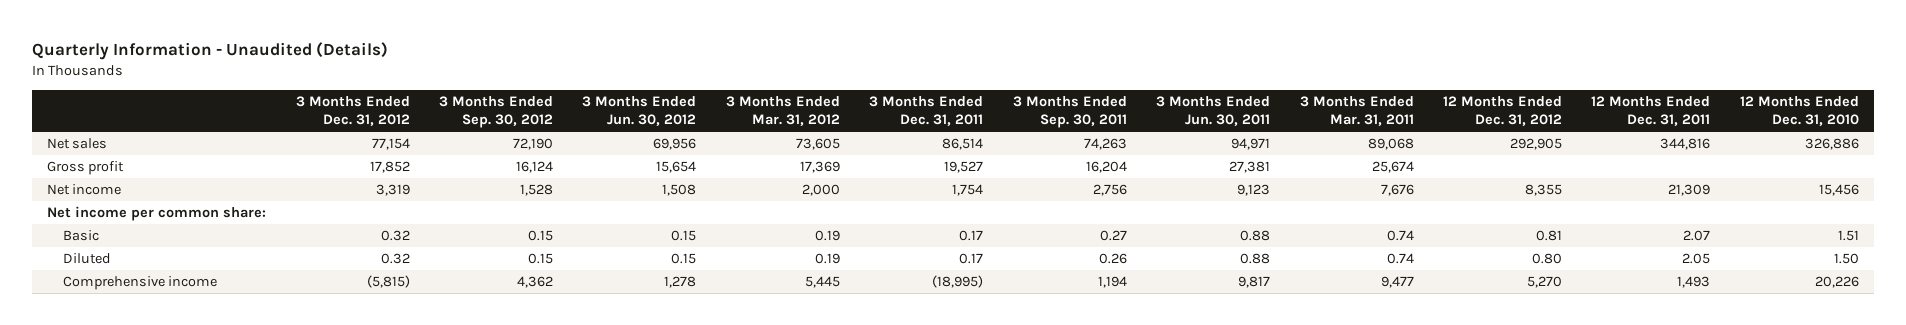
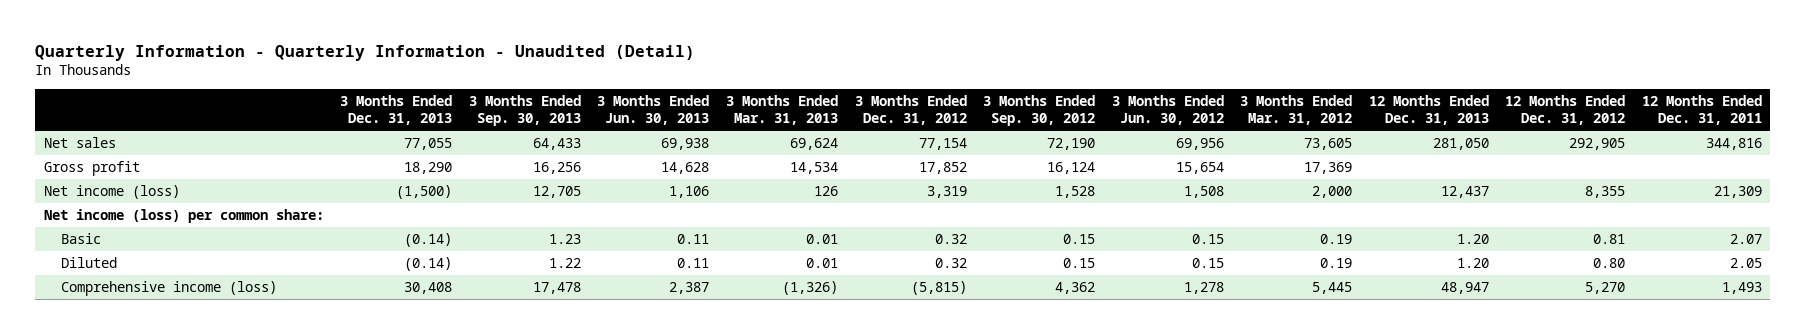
[32,42,389,61] Quarterly Information - Unaudited (Details) -> [35,44,696,61] Quarterly Information - Quarterly Information - Unaudited (Detail)
[869,95,984,127] 3 Months Ended Dec. 31, 2011 -> none
[1012,95,1127,129] 3 Months Ended Sep. 30, 2011 -> none
[1156,95,1271,127] 3 Months Ended Jun. 30, 2011 -> none
[1299,95,1414,127] 3 Months Ended Mar. 31, 2011 -> none
[1739,95,1859,127] 12 Months Ended Dec. 31, 2010 -> none
none -> [340,95,453,126] 3 Months Ended Dec. 31, 2013
none -> [468,95,581,127] 3 Months Ended Sep. 30, 2013
none -> [597,95,710,126] 3 Months Ended Jun. 30, 2013
none -> [725,95,838,126] 3 Months Ended Mar. 31, 2013
none -> [1368,95,1489,126] 12 Months Ended Dec. 31, 2013
[47,184,122,196] Net income -> [43,185,180,200] Net income (loss)
[47,206,267,222] Net income per common share: -> [43,209,324,224] Net income (loss) per common share:
[62,276,217,291] Comprehensive income -> [61,281,278,297] Comprehensive income (loss)

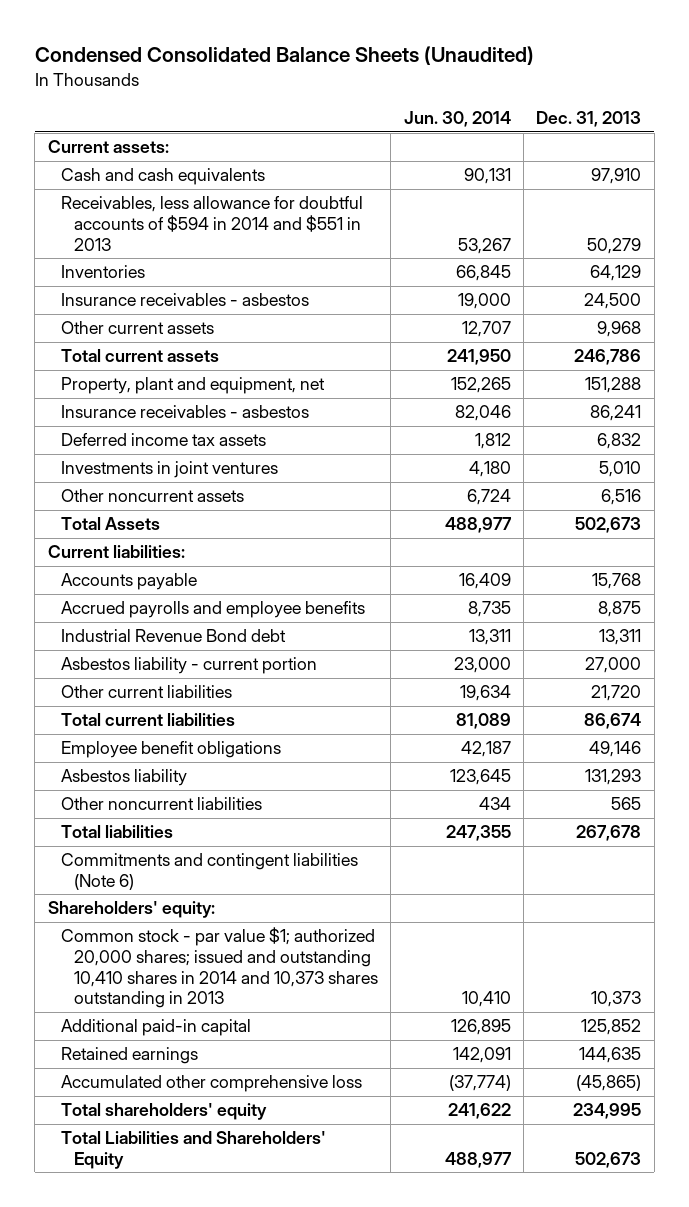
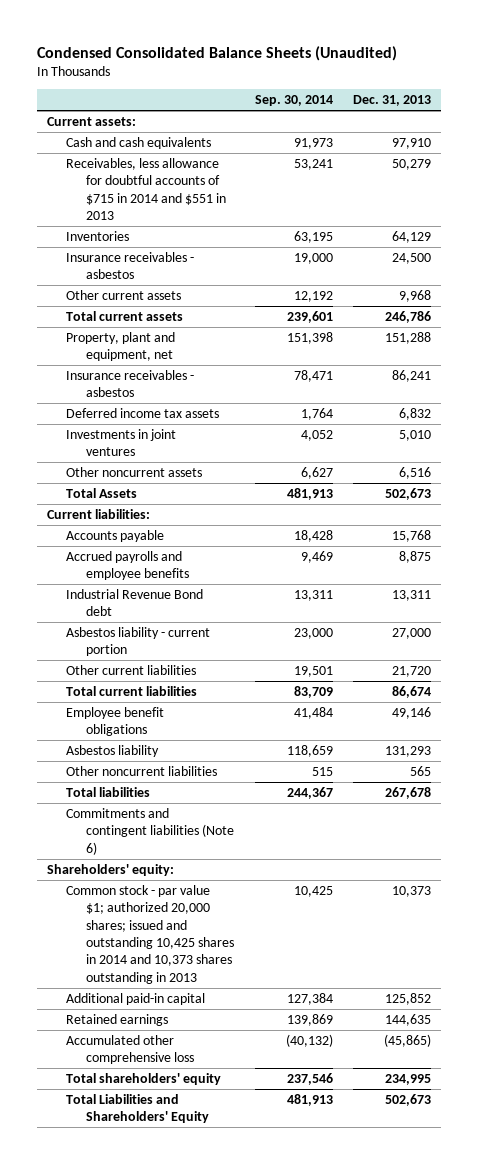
[403,111,511,128] Jun. 30, 2014 -> none
none -> [254,95,333,107] Sep. 30, 2014
[60,196,363,251] Receivables, less allowance for doubtful accounts of $594 in 2014 and $551 in 2013 -> [66,157,227,221] Receivables, less allowance for doubtful accounts of $715 in 2014 and $551 in 2013
[60,927,378,1009] Common stock - par value $1; authorized 20,000 shares; issued and outstanding 10,410 shares in 2014 and 10,373 shares outstanding in 2013 -> [66,884,235,984] Common stock - par value $1; authorized 20,000 shares; issued and outstanding 10,425 shares in 2014 and 10,373 shares outstanding in 2013

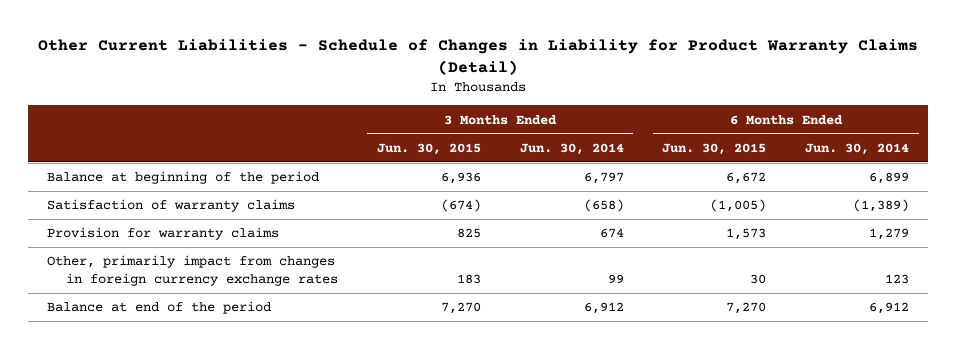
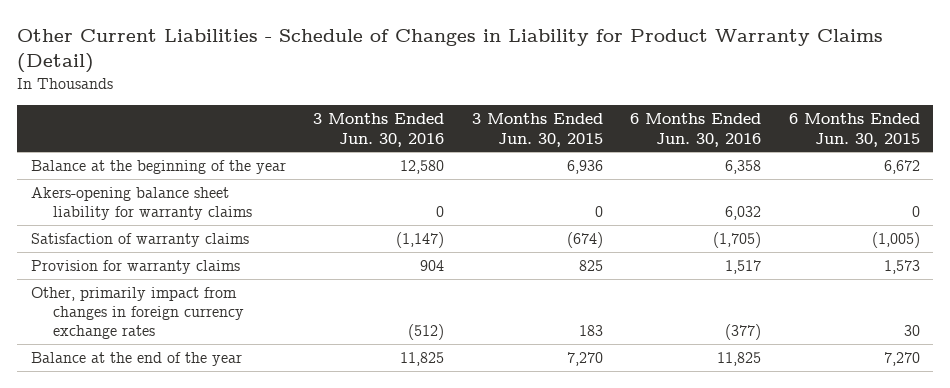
[519,142,624,155] Jun. 30, 2014 -> none
[805,142,910,155] Jun. 30, 2014 -> none
none -> [313,113,445,147] 3 Months Ended Jun. 30, 2016
none -> [630,113,762,147] 6 Months Ended Jun. 30, 2016
[47,171,320,185] Balance at beginning of the period -> [30,160,286,175] Balance at the beginning of the year
none -> [30,187,253,221] Akers-opening balance sheet liability for warranty claims
[47,301,272,315] Balance at end of the period -> [30,352,242,367] Balance at the end of the year

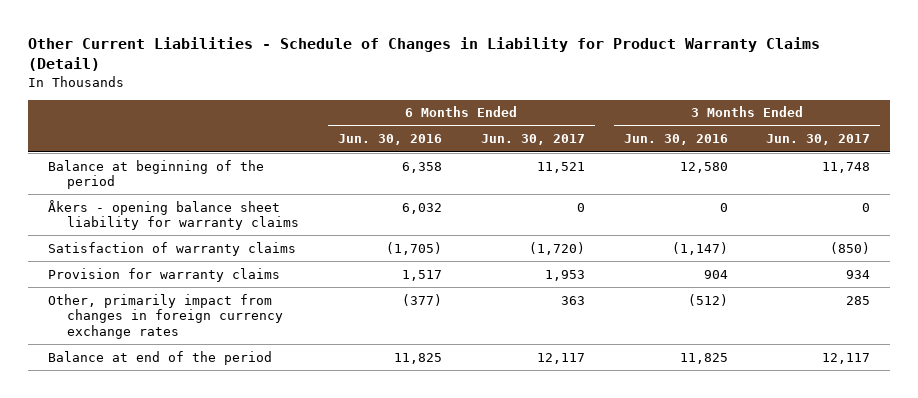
[471,113,603,147] 3 Months Ended Jun. 30, 2015 -> none
[788,113,920,147] 6 Months Ended Jun. 30, 2015 -> none
none -> [480,134,585,146] Jun. 30, 2017
none -> [766,134,871,146] Jun. 30, 2017
[30,160,286,175] Balance at the beginning of the year -> [47,159,264,190] Balance at beginning of the period
[30,187,253,221] Akers-opening balance sheet liability for warranty claims -> [47,199,300,231] Åkers - opening balance sheet liability for warranty claims
[30,352,242,367] Balance at the end of the year -> [47,350,272,365] Balance at end of the period

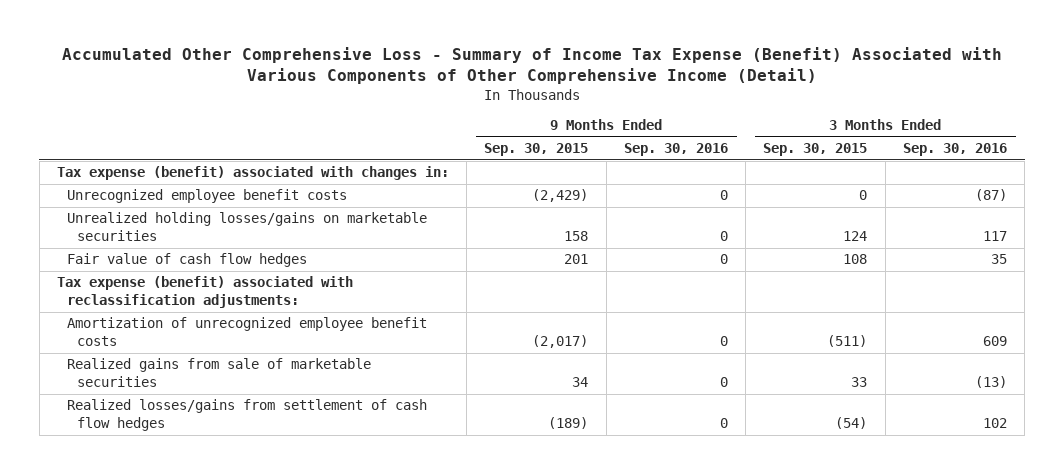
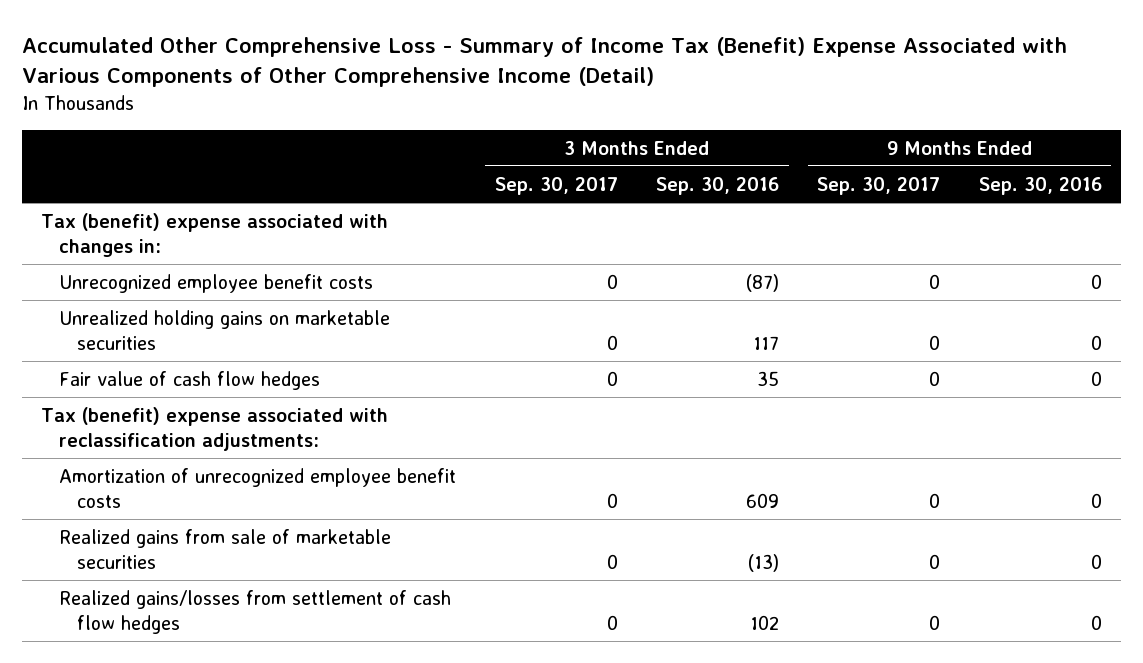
[61,47,1002,85] Accumulated Other Comprehensive Loss - Summary of Income Tax Expense (Benefit) Associated with Various Components of Other Comprehensive Income (Detail) -> [22,36,1068,88] Accumulated Other Comprehensive Loss - Summary of Income Tax (Benefit) Expense Associated with Various Components of Other Comprehensive Income (Detail)
[484,143,589,157] Sep. 30, 2015 -> none
[763,143,868,157] Sep. 30, 2015 -> none
none -> [494,176,618,195] Sep. 30, 2017
none -> [817,176,941,195] Sep. 30, 2017
[56,166,449,181] Tax expense (benefit) associated with changes in: -> [41,212,389,258] Tax (benefit) expense associated with changes in:
[67,212,428,242] Unrealized holding losses/gains on marketable securities -> [59,309,391,351] Unrealized holding gains on marketable securities
[56,276,353,309] Tax expense (benefit) associated with reclassification adjustments: -> [41,406,389,452] Tax (benefit) expense associated with reclassification adjustments:
[67,399,428,432] Realized losses/gains from settlement of cash flow hedges -> [59,589,452,635] Realized gains/losses from settlement of cash flow hedges

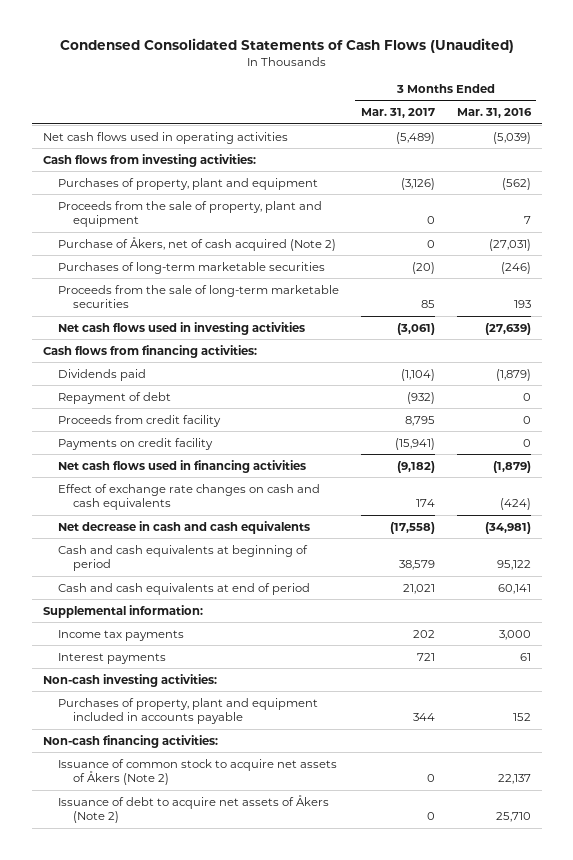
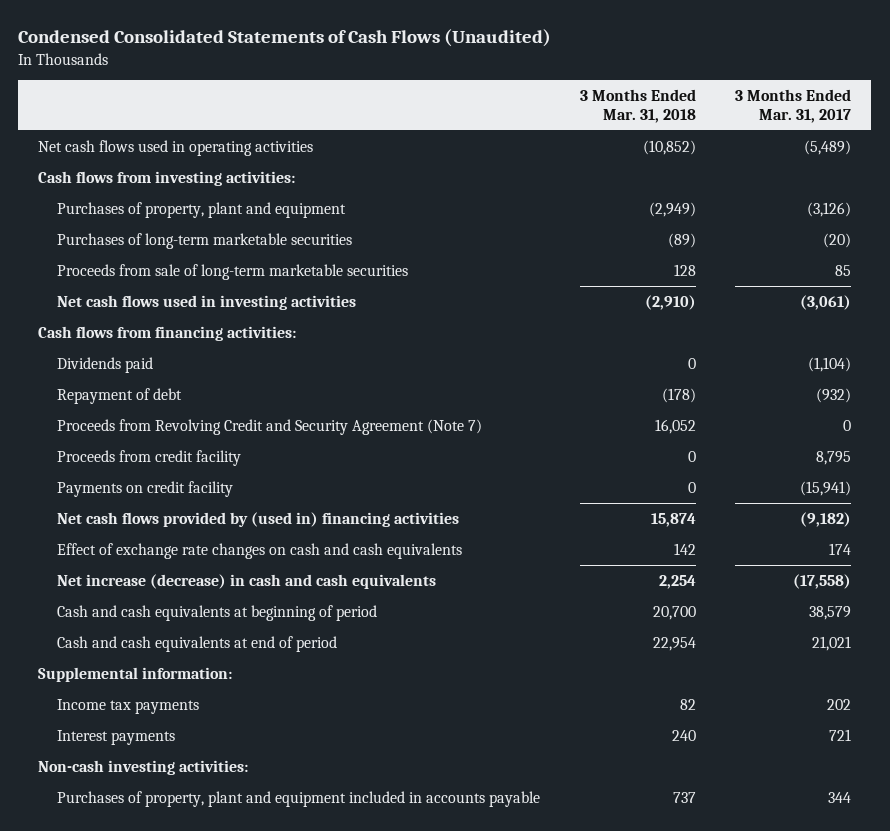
[456,108,532,119] Mar. 31, 2016 -> none
none -> [579,89,696,123] 3 Months Ended Mar. 31, 2018
[57,200,322,228] Proceeds from the sale of property, plant and equipment -> none
[57,236,336,251] Purchase of Åkers, net of cash acquired (Note 2) -> none
[57,284,339,309] Proceeds from the sale of long-term marketable securities -> [57,263,409,280] Proceeds from sale of long-term marketable securities
none -> [57,418,483,435] Proceeds from Revolving Credit and Security Agreement (Note 7)
[57,459,306,473] Net cash flows used in financing activities -> [57,511,460,527] Net cash flows provided by (used in) financing activities
[57,520,310,534] Net decrease in cash and cash equivalents -> [57,573,437,589] Net increase (decrease) in cash and cash equivalents
[42,734,218,748] Non-cash financing activities: -> none
[57,758,337,786] Issuance of common stock to acquire net assets of Åkers (Note 2) -> none
[57,794,329,824] Issuance of debt to acquire net assets of Åkers (Note 2) -> none

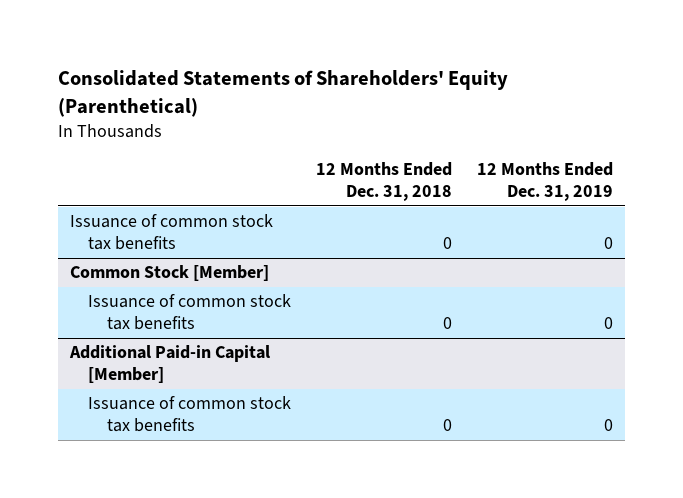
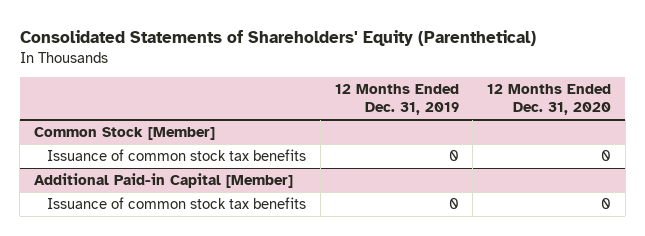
[316,162,453,202] 12 Months Ended Dec. 31, 2018 -> none
none -> [487,84,612,116] 12 Months Ended Dec. 31, 2020
[70,214,274,251] Issuance of common stock tax benefits -> none

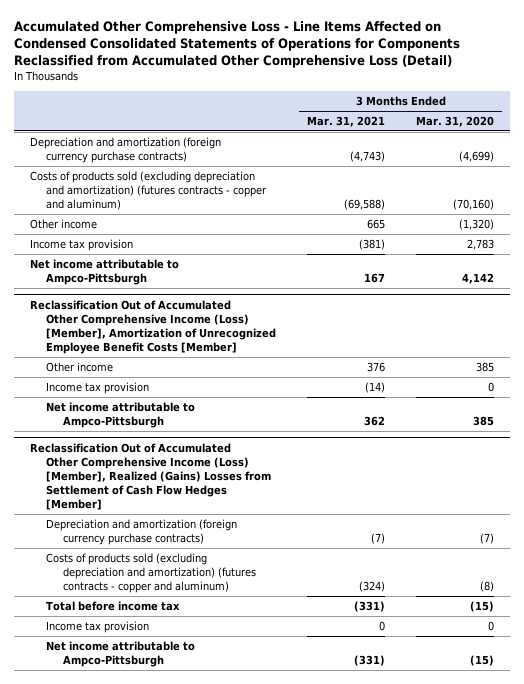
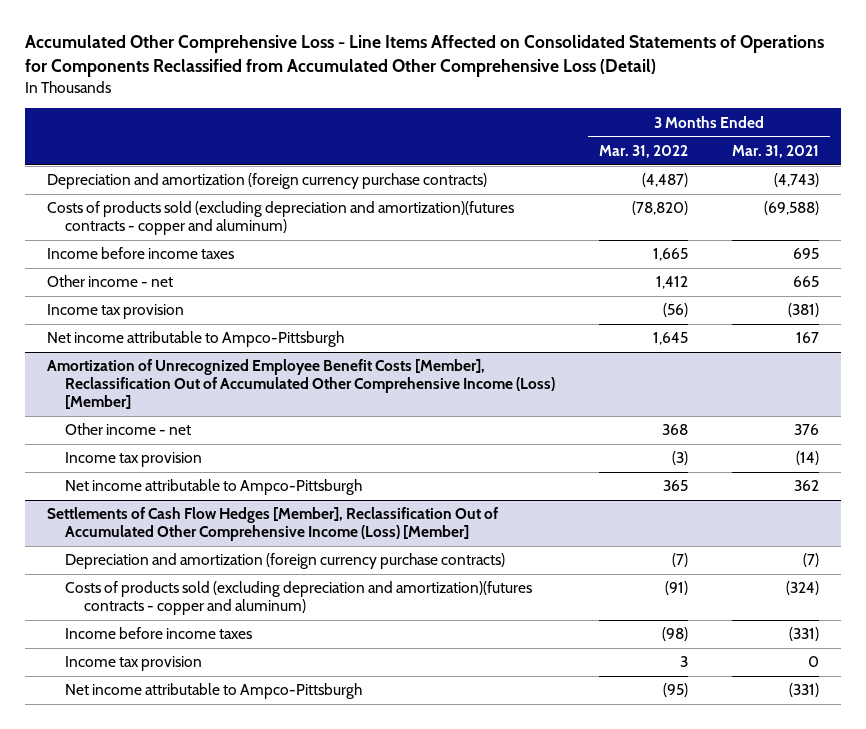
[13,21,460,69] Accumulated Other Comprehensive Loss - Line Items Affected on Condensed Consolidated Statements of Operations for Components Reclassified from Accumulated Other Comprehensive Loss (Detail) -> [24,35,824,78] Accumulated Other Comprehensive Loss - Line Items Affected on Consolidated Statements of Operations for Components Reclassified from Accumulated Other Comprehensive Loss (Detail)
[416,115,495,127] Mar. 31, 2020 -> none
none -> [599,145,689,159] Mar. 31, 2022
[29,170,268,210] Costs of products sold (excluding depreciation and amortization) (futures contracts - copper and aluminum) -> [46,201,514,236] Costs of products sold (excluding depreciation and amortization)(futures contracts - copper and aluminum)
none -> [46,247,234,260] Income before income taxes
[29,218,97,229] Other income -> [46,275,173,288] Other income - net
[29,299,277,354] Reclassification Out of Accumulated Other Comprehensive Income (Loss) [Member], Amortization of Unrecognized Employee Benefit Costs [Member] -> [46,359,556,410] Amortization of Unrecognized Employee Benefit Costs [Member], Reclassification Out of Accumulated Other Comprehensive Income (Loss) [Member]
[46,361,114,372] Other income -> [65,423,192,436] Other income - net
[29,442,272,510] Reclassification Out of Accumulated Other Comprehensive Income (Loss) [Member], Realized (Gains) Losses from Settlement of Cash Flow Hedges [Member] -> [46,507,498,542] Settlements of Cash Flow Hedges [Member], Reclassification Out of Accumulated Other Comprehensive Income (Loss) [Member]
[46,552,256,593] Costs of products sold (excluding depreciation and amortization) (futures contracts - copper and aluminum) -> [65,581,533,616] Costs of products sold (excluding depreciation and amortization)(futures contracts - copper and aluminum)
[46,600,181,611] Total before income tax -> [65,627,253,640] Income before income taxes

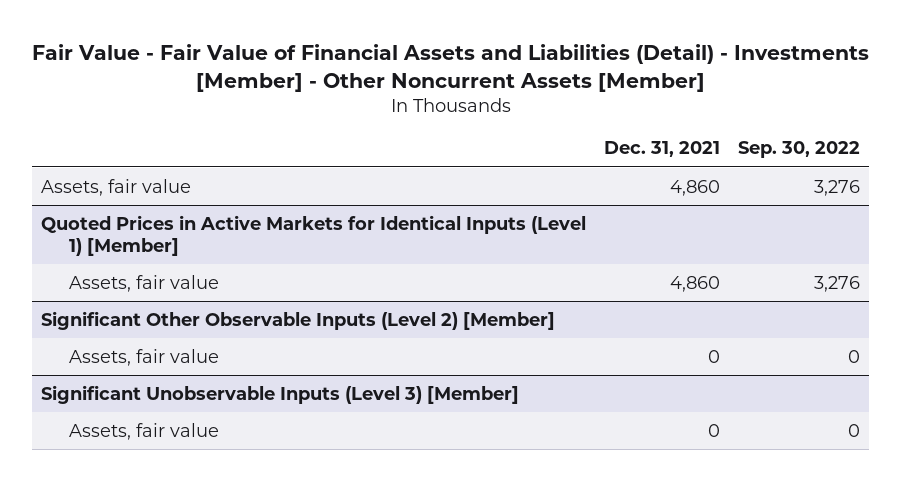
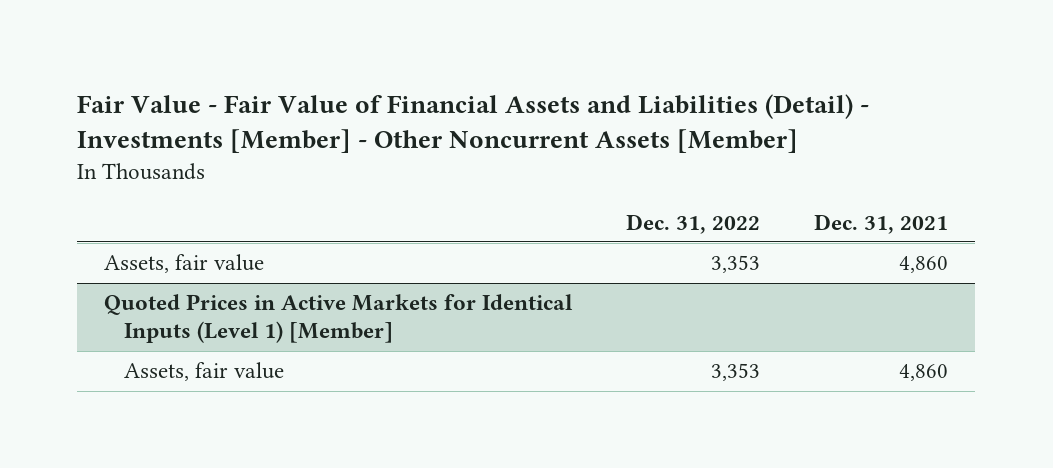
[738,141,861,159] Sep. 30, 2022 -> none
none -> [626,213,761,234] Dec. 31, 2022
[41,310,556,330] Significant Other Observable Inputs (Level 2) [Member] -> none
[68,348,219,366] Assets, fair value -> none
[41,384,520,404] Significant Unobservable Inputs (Level 3) [Member] -> none
[68,422,219,440] Assets, fair value -> none

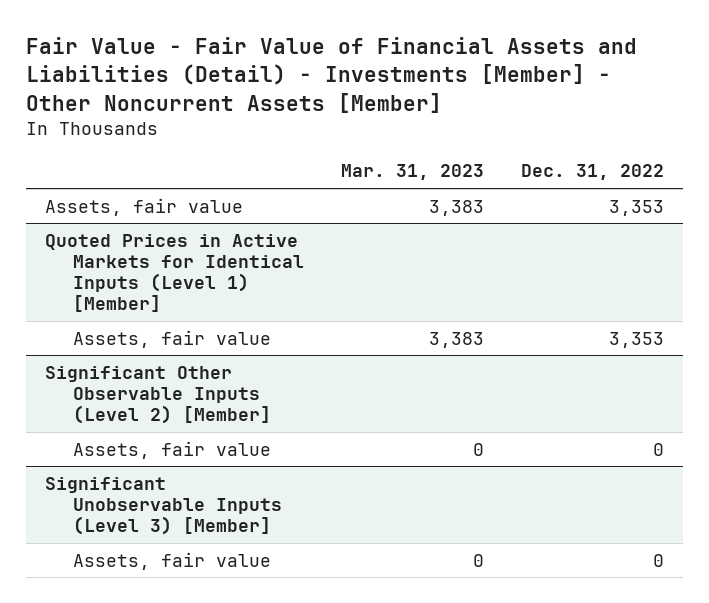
[814,213,949,234] Dec. 31, 2021 -> none
none -> [341,164,485,181] Mar. 31, 2023
none -> [44,365,271,425] Significant Other Observable Inputs (Level 2) [Member]
none -> [72,440,271,459] Assets, fair value
none -> [44,476,282,536] Significant Unobservable Inputs (Level 3) [Member]
none -> [72,551,271,570] Assets, fair value

